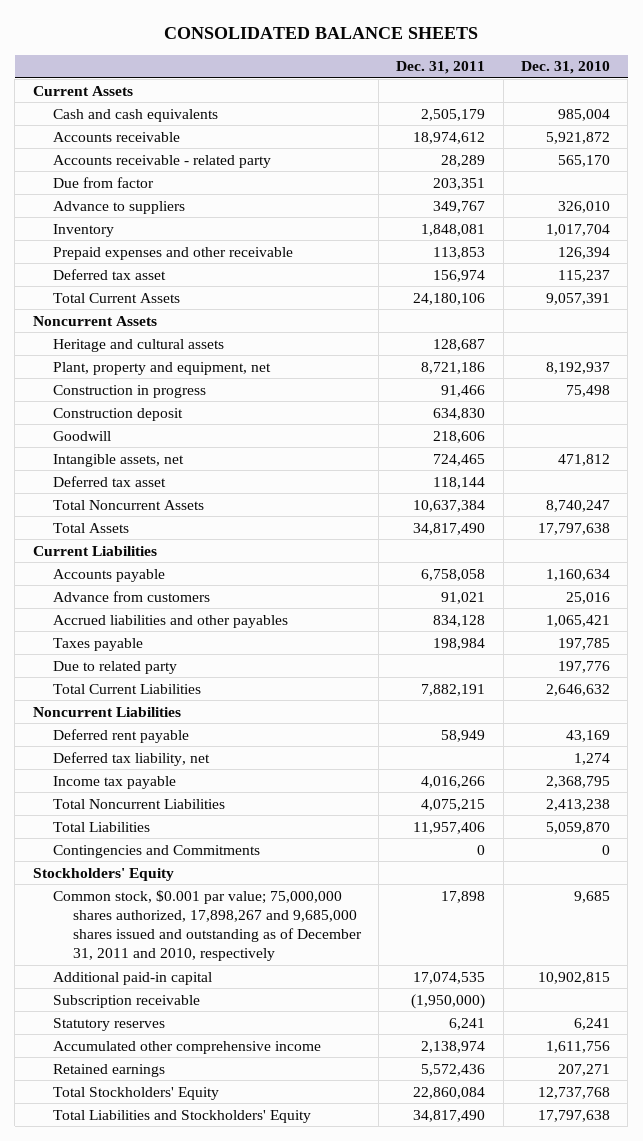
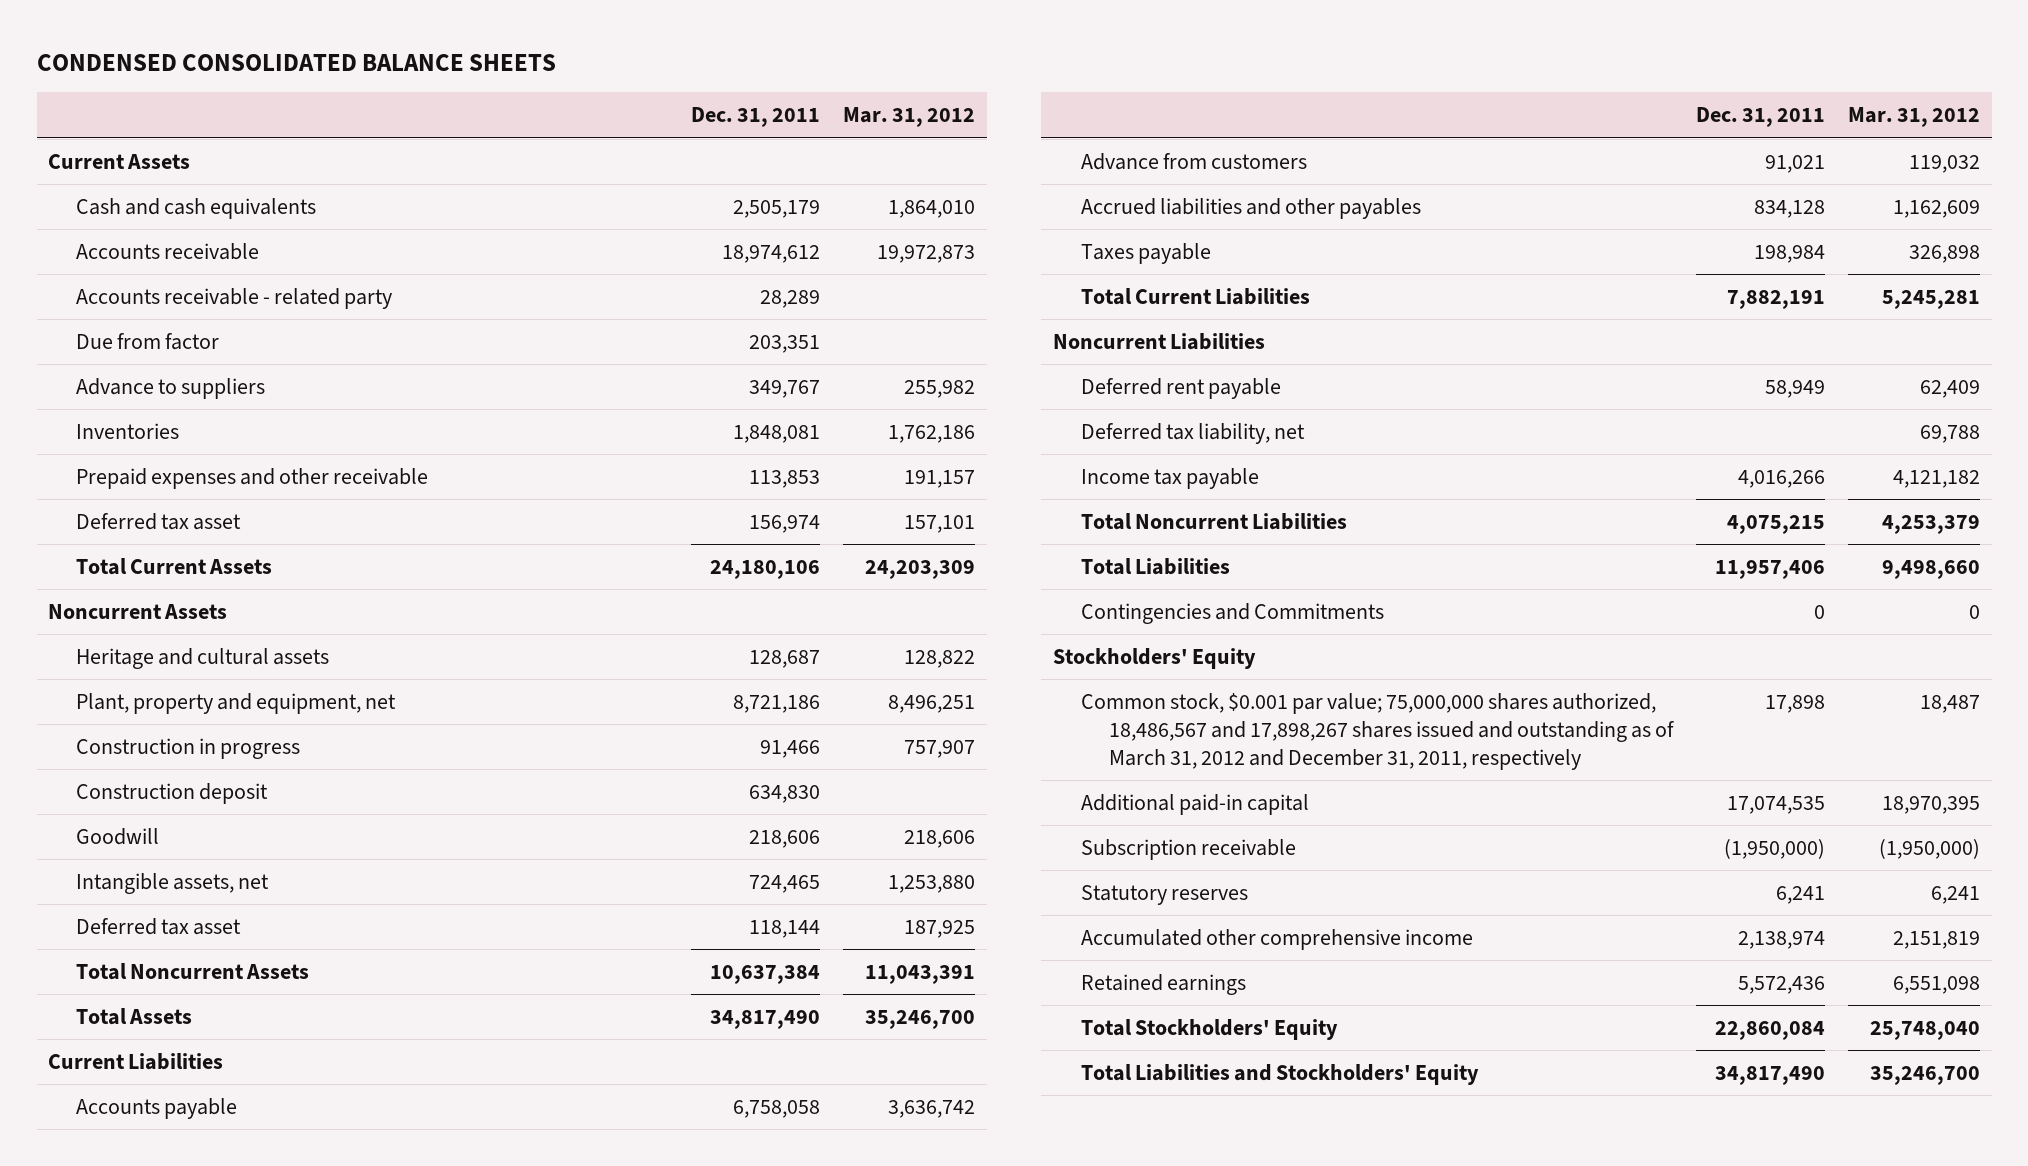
[164,27,479,40] CONSOLIDATED BALANCE SHEETS -> [36,53,556,71] CONDENSED CONSOLIDATED BALANCE SHEETS
[521,61,611,75] Dec. 31, 2010 -> none
none -> [843,107,976,128] Mar. 31, 2012
[52,223,114,237] Inventory -> [76,422,180,439] Inventories
[52,660,177,674] Due to related party -> none
[52,889,362,962] Common stock, $0.001 par value; 75,000,000 shares authorized, 17,898,267 and 9,685,000 shares issued and outstanding as of December 31, 2011 and 2010, respectively -> [1080,692,1675,770] Common stock, $0.001 par value; 75,000,000 shares authorized, 18,486,567 and 17,898,267 shares issued and outstanding as of March 31, 2012 and December 31, 2011, respectively

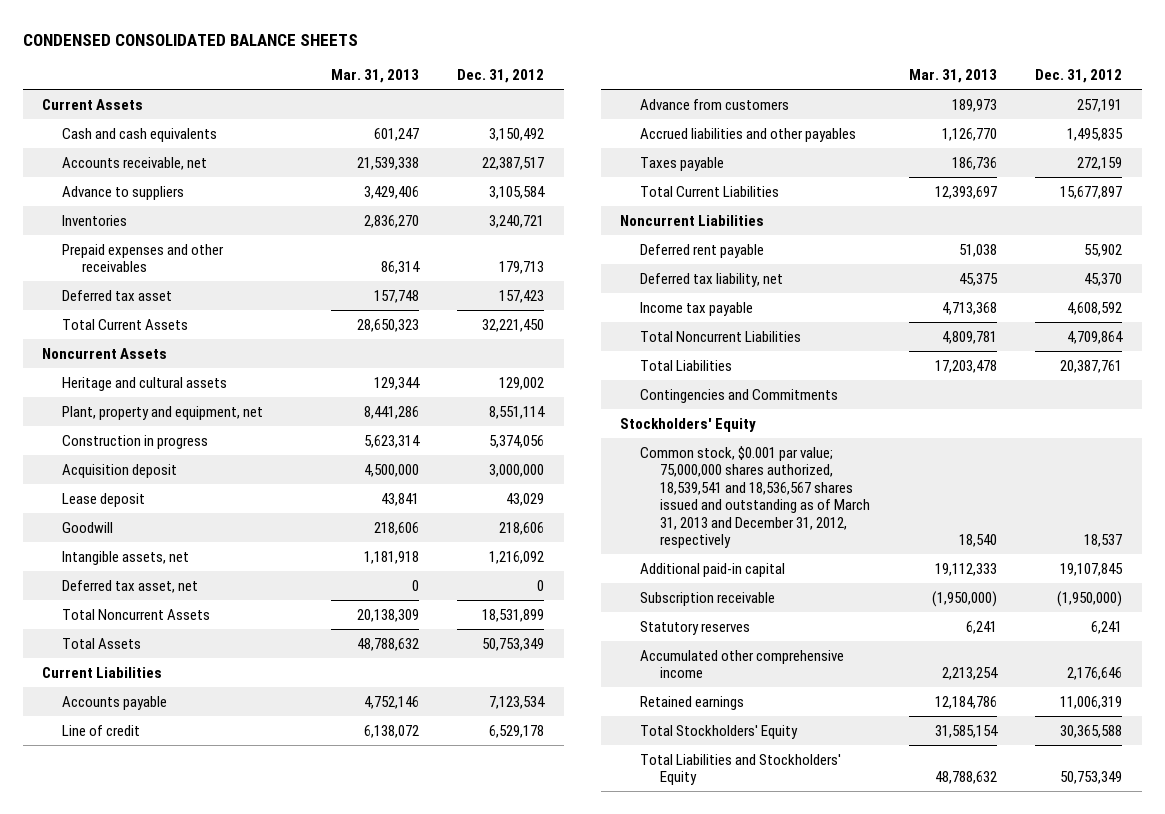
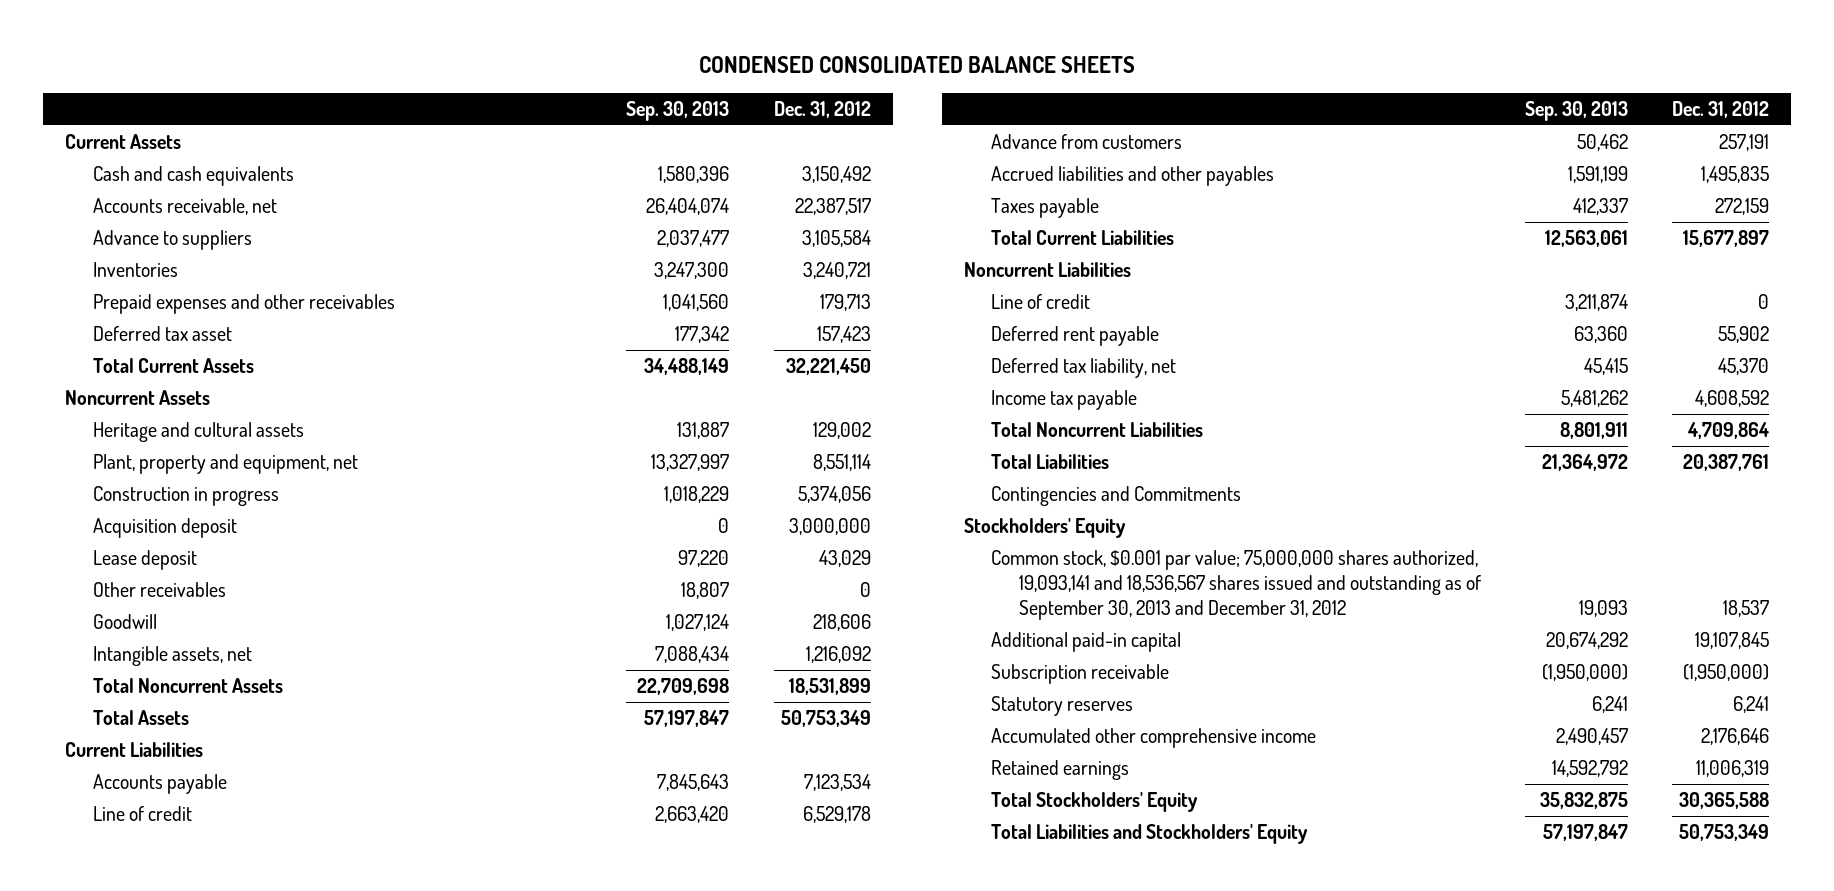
[330,69,419,84] Mar. 31, 2013 -> none
none -> [626,100,730,121] Sep. 30, 2013
none -> [92,582,226,598] Other receivables
[61,579,198,593] Deferred tax asset, net -> none
none -> [991,294,1091,310] Line of credit
[639,445,870,549] Common stock, $0.001 par value; 75,000,000 shares authorized, 18,539,541 and 18,536,567 shares issued and outstanding as of March 31, 2013 and December 31, 2012, respectively -> [991,550,1481,621] Common stock, $0.001 par value; 75,000,000 shares authorized, 19,093,141 and 18,536,567 shares issued and outstanding as of September 30, 2013 and December 31, 2012

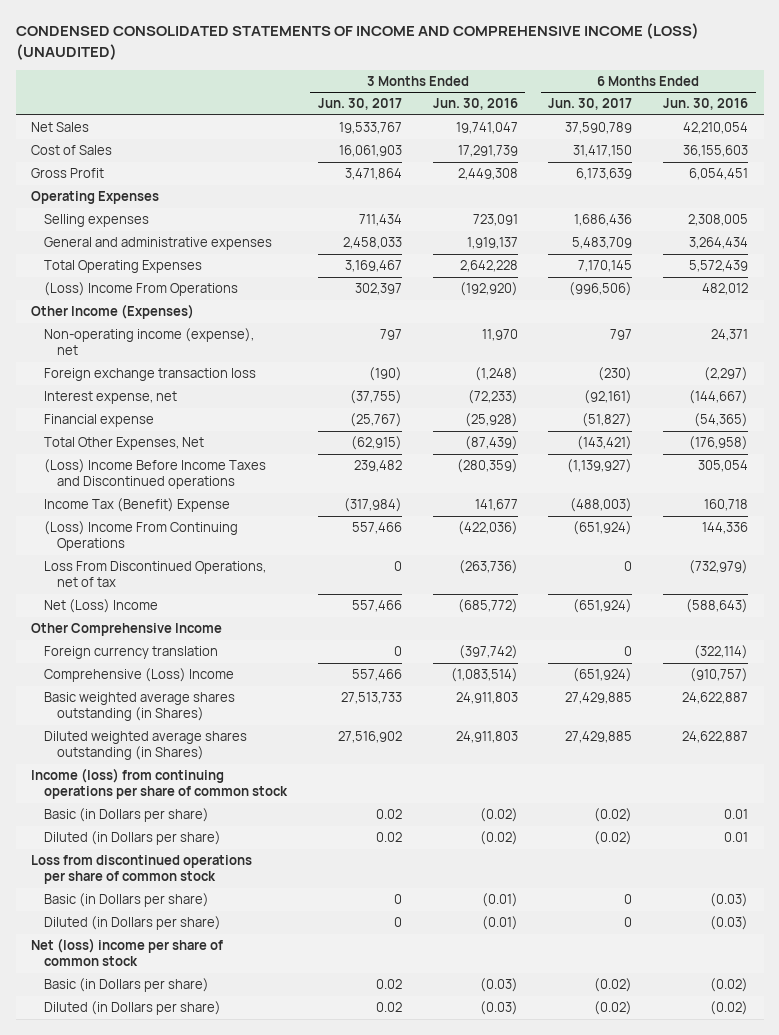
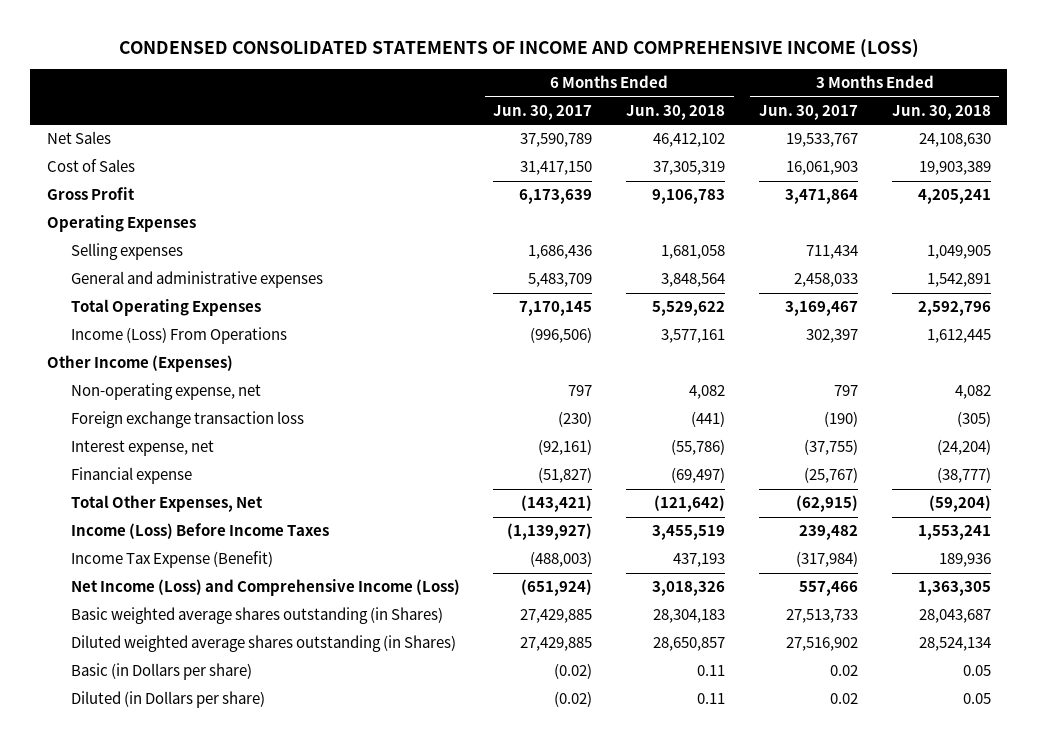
[15,23,699,60] CONDENSED CONSOLIDATED STATEMENTS OF INCOME AND COMPREHENSIVE INCOME (LOSS) (UNAUDITED) -> [118,38,919,58] CONDENSED CONSOLIDATED STATEMENTS OF INCOME AND COMPREHENSIVE INCOME (LOSS)
[432,98,518,111] Jun. 30, 2016 -> none
[663,98,749,111] Jun. 30, 2016 -> none
none -> [626,105,726,121] Jun. 30, 2018
none -> [891,105,991,121] Jun. 30, 2018
[43,282,238,297] (Loss) Income From Operations -> [70,327,287,345] Income (Loss) From Operations
[43,328,254,356] Non-operating income (expense), net -> [70,383,261,401] Non-operating expense, net
[43,521,238,552] (Loss) Income From Continuing Operations -> none
[43,561,266,588] Loss From Discontinued Operations, net of tax -> none
[31,623,223,637] Other Comprehensive Income -> none
[43,646,218,660] Foreign currency translation -> none
[43,668,234,683] Comprehensive (Loss) Income -> none
[43,459,266,490] (Loss) Income Before Income Taxes and Discontinued operations -> [70,523,329,540] Income (Loss) Before Income Taxes
[43,498,230,513] Income Tax (Benefit) Expense -> [70,551,273,569] Income Tax Expense (Benefit)
[43,599,158,614] Net (Loss) Income -> [70,579,460,597] Net Income (Loss) and Comprehensive Income (Loss)
[31,768,288,800] Income (loss) from continuing operations per share of common stock -> none
[31,855,253,885] Loss from discontinued operations per share of common stock -> none
[43,893,209,908] Basic (in Dollars per share) -> none
[43,916,221,931] Diluted (in Dollars per share) -> none
[31,938,224,967] Net (loss) income per share of common stock -> none
[43,978,209,993] Basic (in Dollars per share) -> none
[43,1001,221,1016] Diluted (in Dollars per share) -> none

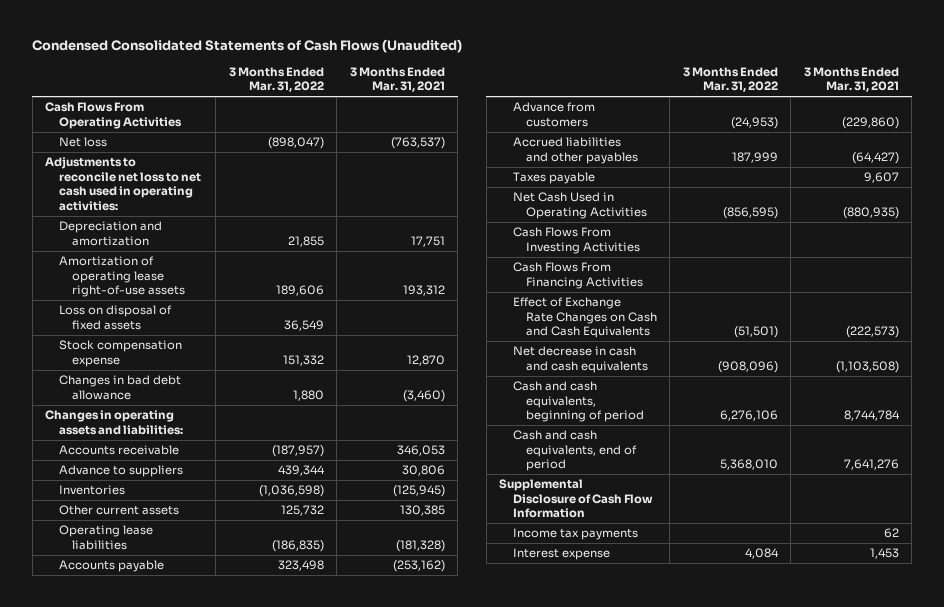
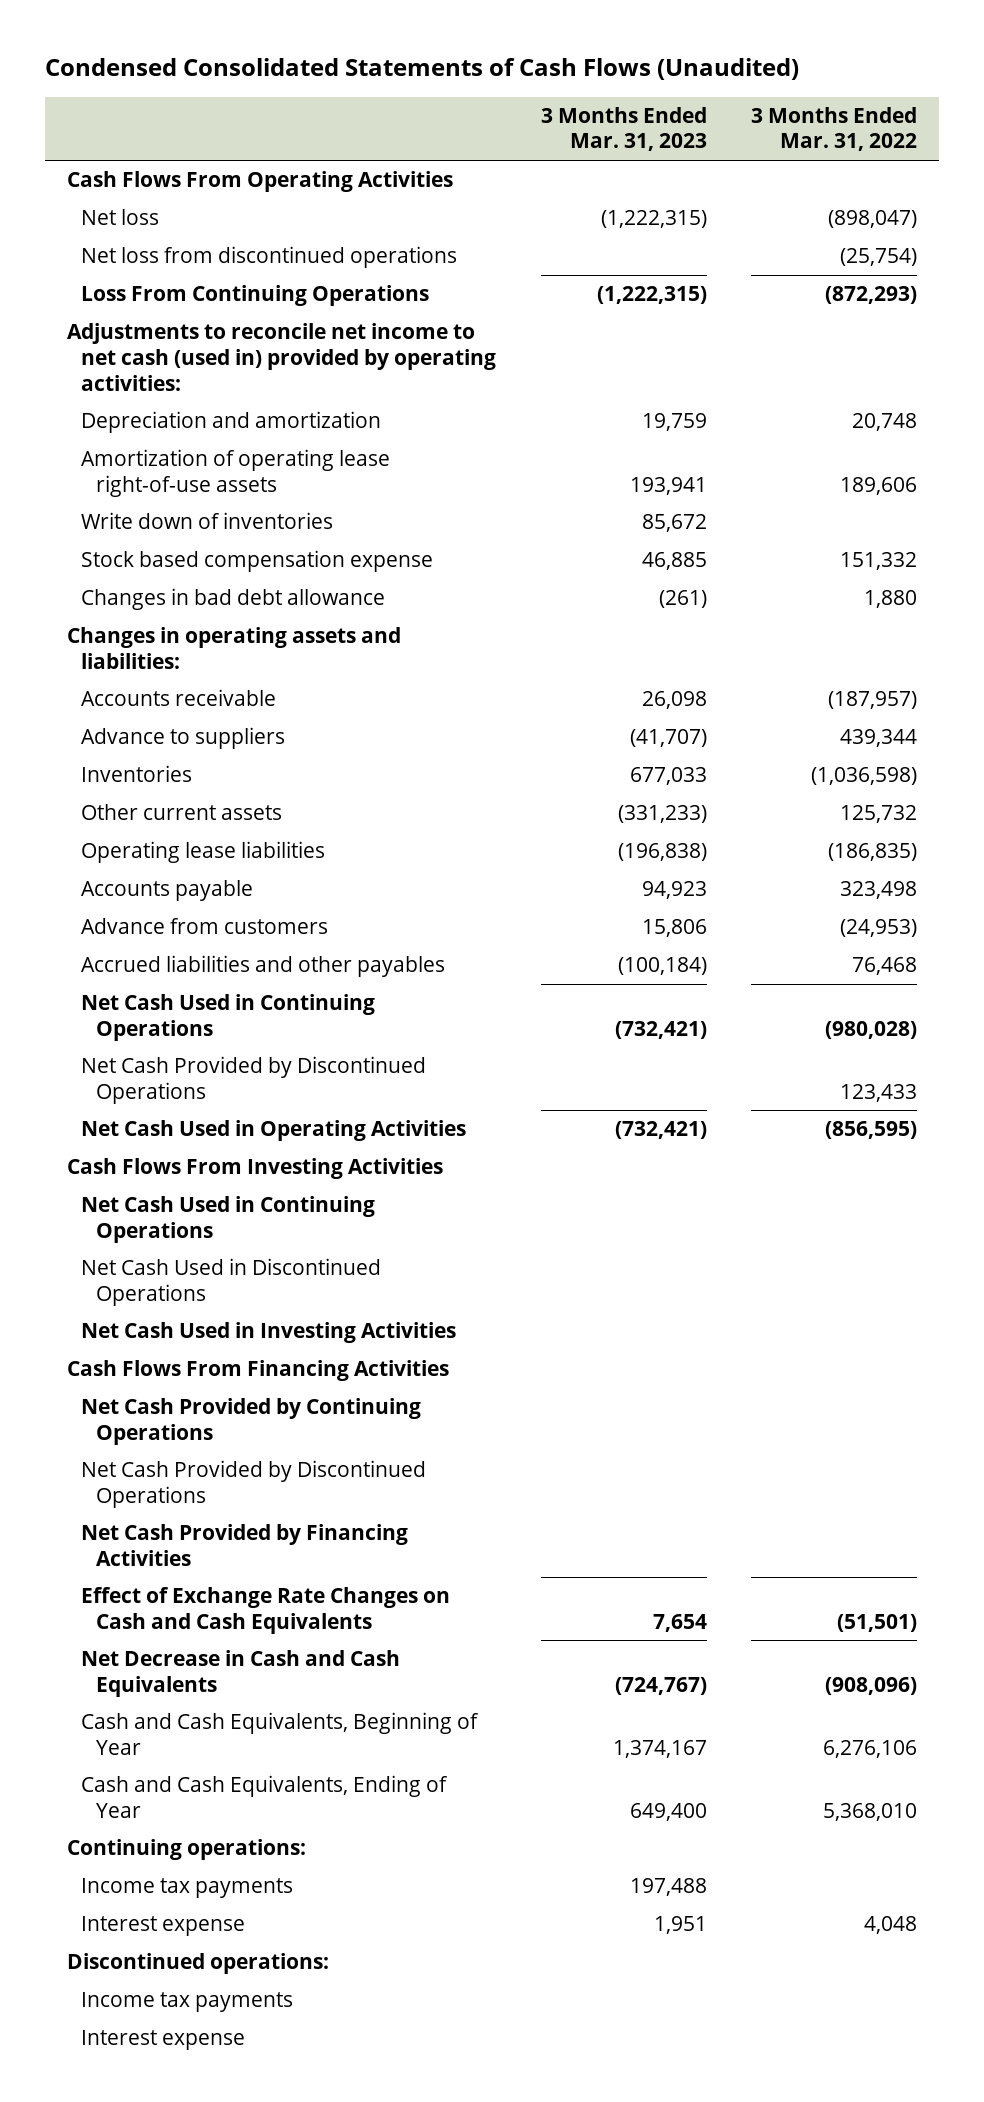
[349,66,445,93] 3 Months Ended Mar. 31, 2021 -> none
none -> [540,106,707,152] 3 Months Ended Mar. 31, 2023
none -> [81,246,458,269] Net loss from discontinued operations
none -> [81,285,430,307] Loss From Continuing Operations
[45,157,201,211] Adjustments to reconcile net loss to net cash used in operating activities: -> [66,323,497,391] Adjustments to reconcile net income to net cash (used in) provided by operating activities:
[287,235,324,247] 21,855 -> [851,413,917,432] 20,748
[58,305,172,330] Loss on disposal of fixed assets -> none
none -> [81,512,334,530] Write down of inventories
[58,340,182,367] Stock compensation expense -> [81,550,434,573] Stock based compensation expense
[512,172,595,185] Taxes payable -> none
[731,151,778,163] 187,999 -> [851,957,917,976] 76,468
none -> [81,994,376,1041] Net Cash Used in Continuing Operations
none -> [81,1056,427,1104] Net Cash Provided by Discontinued Operations
none -> [81,1196,376,1243] Net Cash Used in Continuing Operations
none -> [81,1258,382,1306] Net Cash Used in Discontinued Operations
none -> [81,1322,457,1344] Net Cash Used in Investing Activities
none -> [81,1398,422,1445] Net Cash Provided by Continuing Operations
none -> [81,1460,427,1508] Net Cash Provided by Discontinued Operations
none -> [81,1524,409,1566] Net Cash Provided by Financing Activities
[499,479,653,519] Supplemental Disclosure of Cash Flow Information -> none
[512,346,648,373] Net decrease in cash and cash equivalents -> [81,1650,401,1697] Net Decrease in Cash and Cash Equivalents
[512,381,644,423] Cash and cash equivalents, beginning of period -> [81,1712,480,1755] Cash and Cash Equivalents, Beginning of Year
[512,430,637,472] Cash and cash equivalents, end of period -> [81,1775,449,1818] Cash and Cash Equivalents, Ending of Year
none -> [66,1839,306,1861] Continuing operations:
[744,548,779,560] 4,084 -> [863,1916,917,1935] 4,048
none -> [66,1953,329,1975] Discontinued operations:
none -> [81,1992,294,2013] Income tax payments
none -> [81,2030,246,2051] Interest expense

